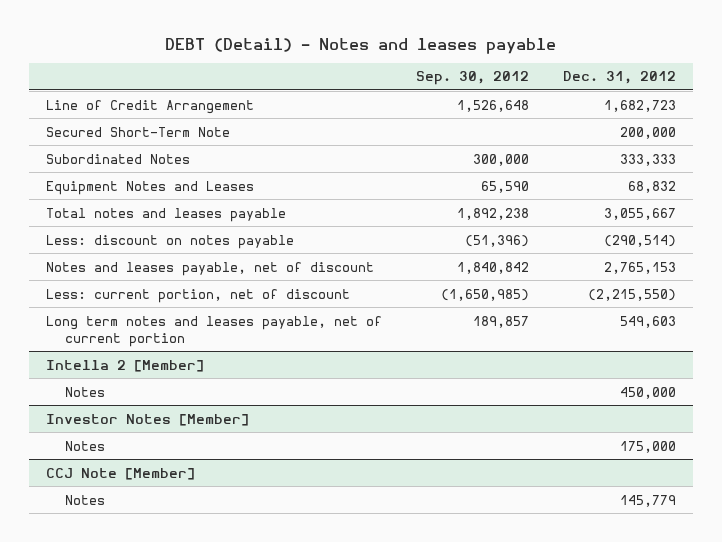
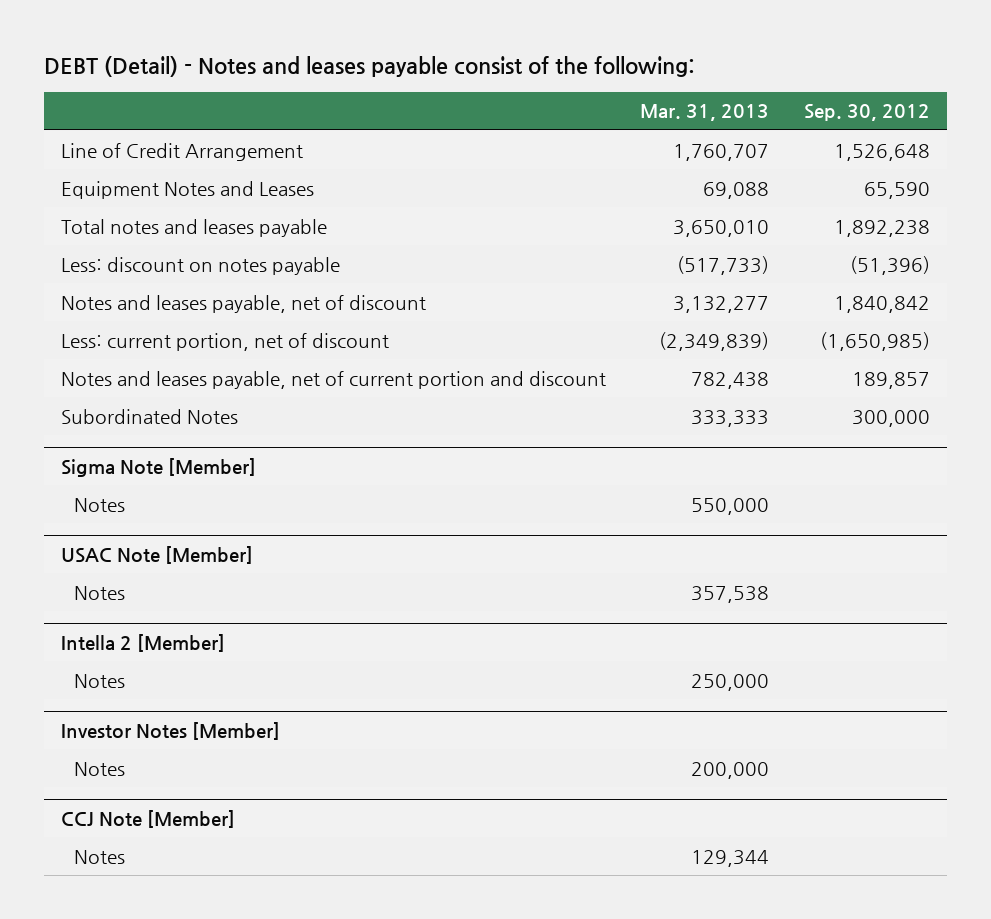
[164,37,556,54] DEBT (Detail) - Notes and leases payable -> [43,55,695,77] DEBT (Detail) - Notes and leases payable consist of the following:
[562,71,676,85] Dec. 31, 2012 -> none
none -> [640,104,770,122] Mar. 31, 2013
[46,126,231,137] Secured Short-Term Note -> none
[46,315,383,347] Long term notes and leases payable, net of current portion -> [61,370,607,389] Notes and leases payable, net of current portion and discount
[46,153,191,164] Subordinated Notes -> [61,408,239,424] Subordinated Notes
none -> [61,457,257,477] Sigma Note [Member]
none -> [74,497,126,512] Notes
none -> [61,545,254,564] USAC Note [Member]
none -> [74,585,126,600] Notes

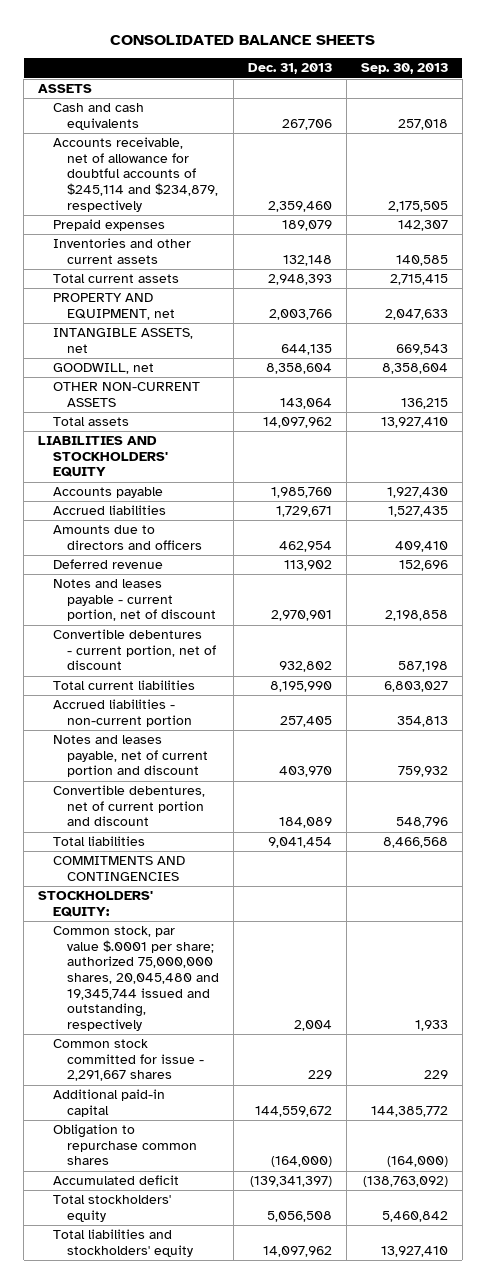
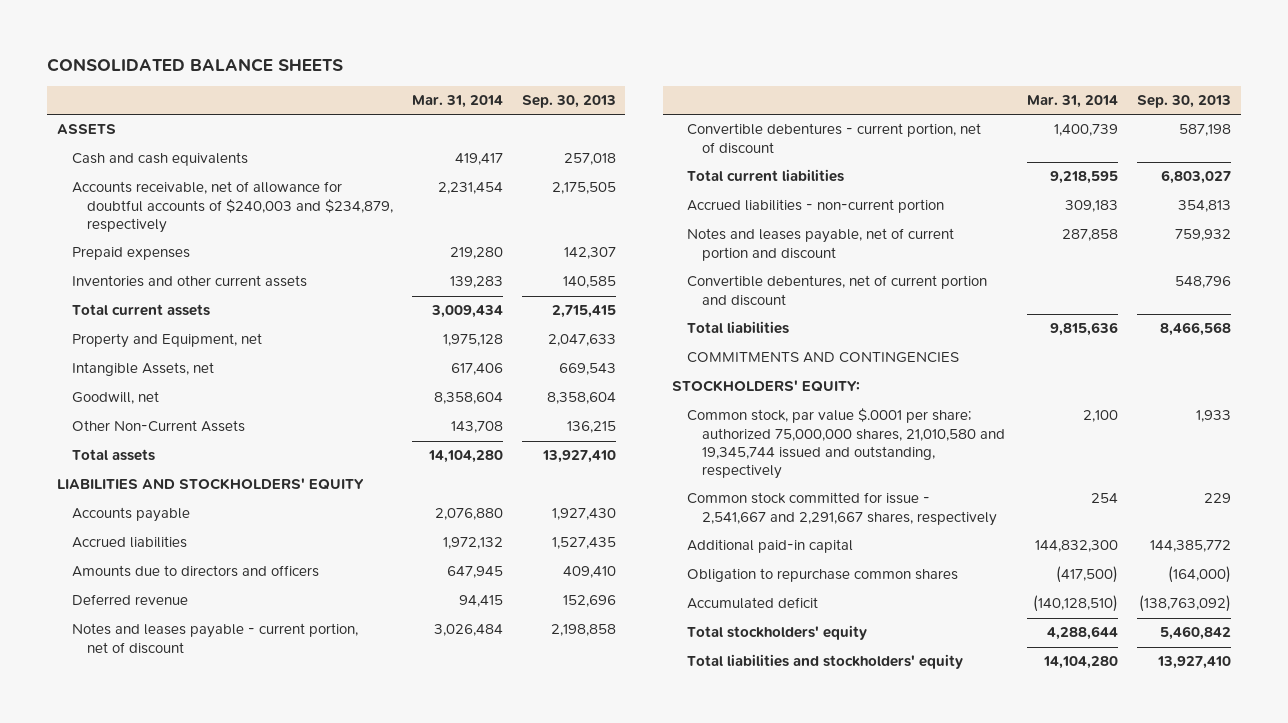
[248,63,333,75] Dec. 31, 2013 -> none
none -> [411,95,503,109] Mar. 31, 2014
[52,137,219,212] Accounts receivable, net of allowance for doubtful accounts of $245,114 and $234,879, respectively -> [71,181,393,233] Accounts receivable, net of allowance for doubtful accounts of $240,003 and $234,879, respectively
[52,293,176,320] PROPERTY AND EQUIPMENT, net -> [71,333,262,349] Property and Equipment, net
[52,328,193,353] INTANGIBLE ASSETS, net -> [71,362,214,377] Intangible Assets, net
[52,363,154,375] GOODWILL, net -> [71,391,159,405] Goodwill, net
[52,382,200,407] OTHER NON-CURRENT ASSETS -> [71,420,245,433] Other Non-Current Assets
[52,926,220,1031] Common stock, par value $.0001 per share; authorized 75,000,000 shares, 20,045,480 and 19,345,744 issued and outstanding, respectively -> [687,408,1006,480] Common stock, par value $.0001 per share; authorized 75,000,000 shares, 21,010,580 and 19,345,744 issued and outstanding, respectively
[52,1039,205,1082] Common stock committed for issue - 2,291,667 shares -> [687,492,998,526] Common stock committed for issue - 2,541,667 and 2,291,667 shares, respectively

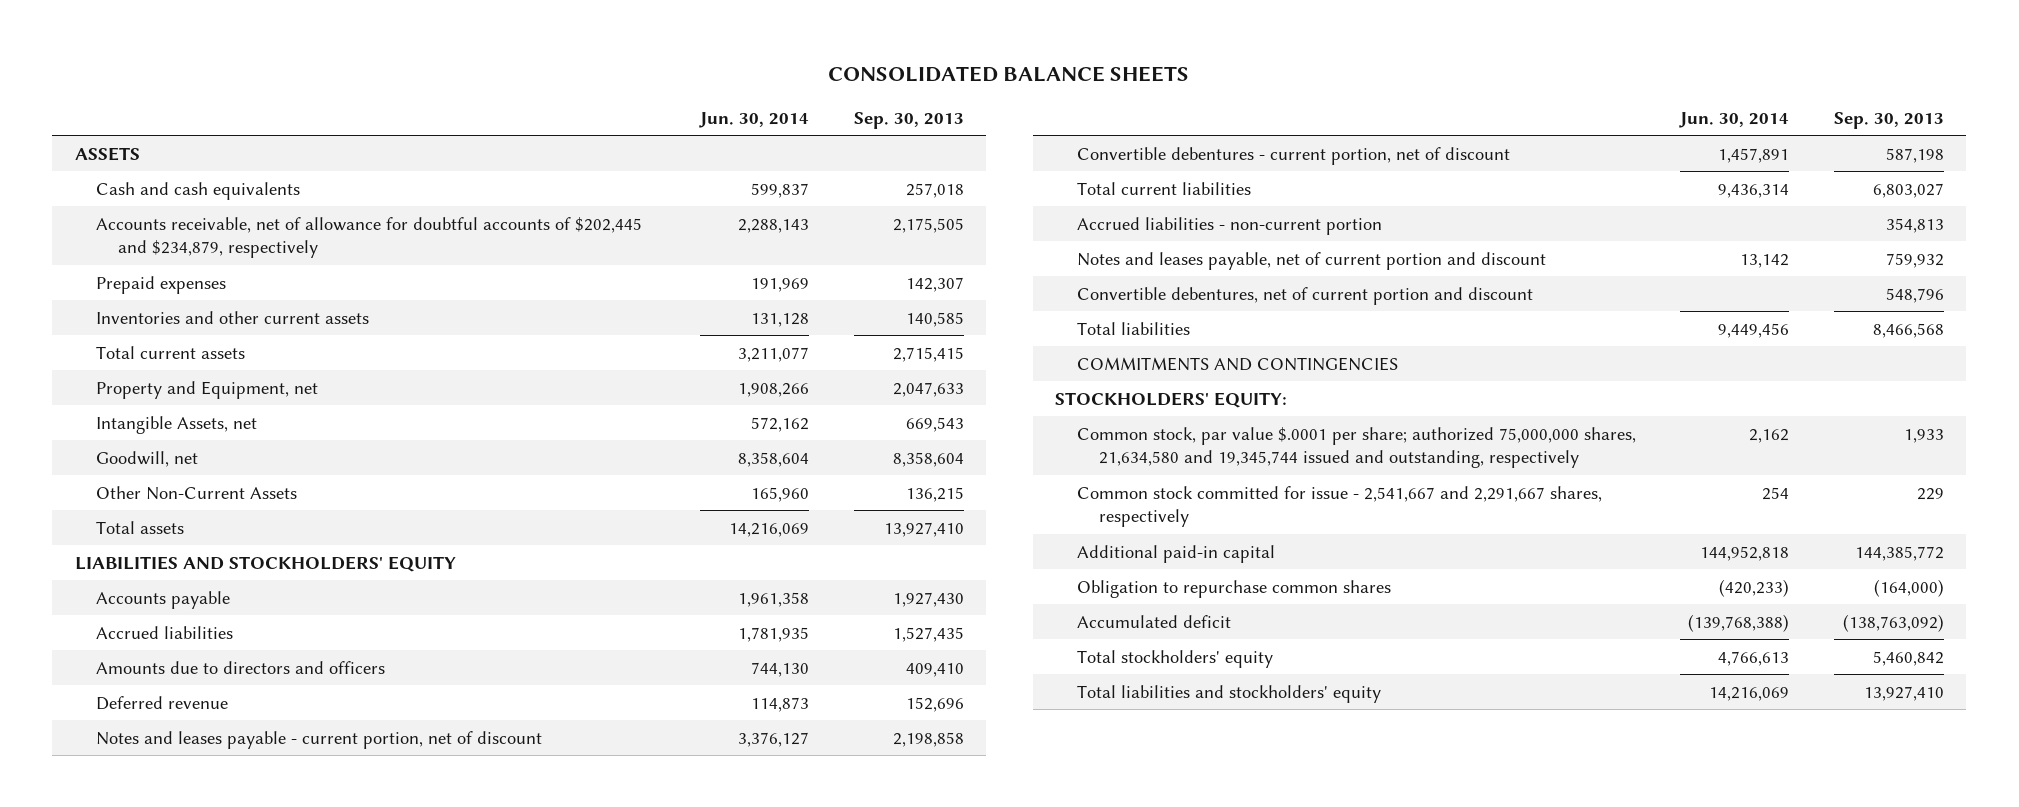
[411,95,503,109] Mar. 31, 2014 -> none
none -> [699,111,810,128] Jun. 30, 2014
[71,181,393,233] Accounts receivable, net of allowance for doubtful accounts of $240,003 and $234,879, respectively -> [96,216,643,259] Accounts receivable, net of allowance for doubtful accounts of $202,445 and $234,879, respectively
[687,408,1006,480] Common stock, par value $.0001 per share; authorized 75,000,000 shares, 21,010,580 and 19,345,744 issued and outstanding, respectively -> [1076,426,1636,469] Common stock, par value $.0001 per share; authorized 75,000,000 shares, 21,634,580 and 19,345,744 issued and outstanding, respectively

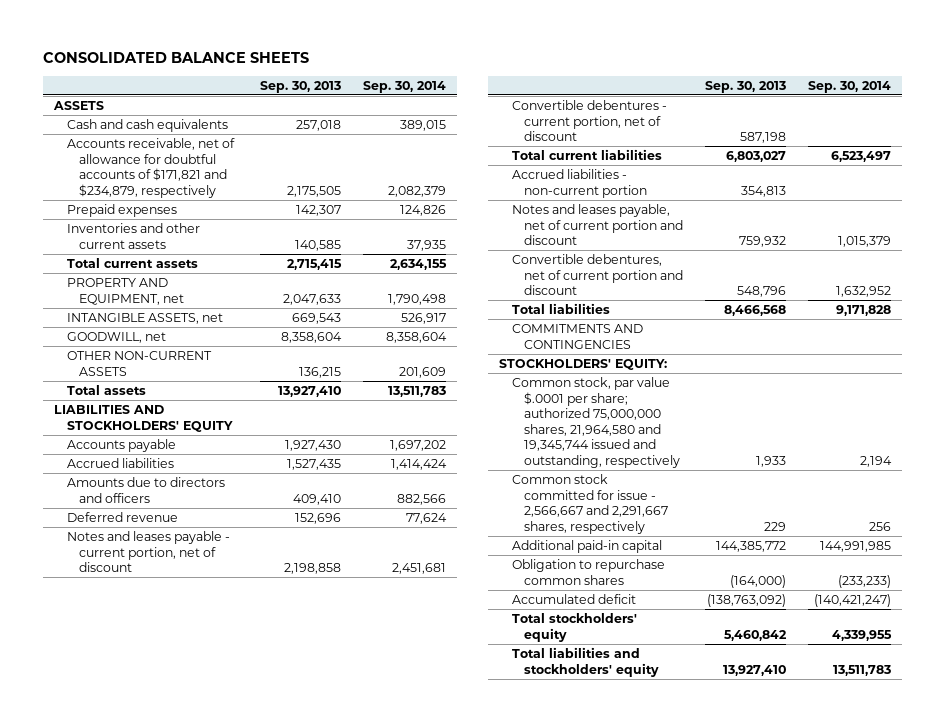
[699,111,810,128] Jun. 30, 2014 -> none
none -> [362,80,446,93] Sep. 30, 2014
[96,216,643,259] Accounts receivable, net of allowance for doubtful accounts of $202,445 and $234,879, respectively -> [66,138,235,198] Accounts receivable, net of allowance for doubtful accounts of $171,821 and $234,879, respectively
[96,380,319,399] Property and Equipment, net -> [66,278,184,305] PROPERTY AND EQUIPMENT, net
[96,415,258,434] Intangible Assets, net -> [66,313,223,325] INTANGIBLE ASSETS, net
[96,450,199,467] Goodwill, net -> [66,332,166,344] GOODWILL, net
[96,485,298,500] Other Non-Current Assets -> [66,351,212,376] OTHER NON-CURRENT ASSETS
[1076,426,1636,469] Common stock, par value $.0001 per share; authorized 75,000,000 shares, 21,634,580 and 19,345,744 issued and outstanding, respectively -> [511,377,680,468] Common stock, par value $.0001 per share; authorized 75,000,000 shares, 21,964,580 and 19,345,744 issued and outstanding, respectively
[1076,485,1602,528] Common stock committed for issue - 2,541,667 and 2,291,667 shares, respectively -> [511,474,668,534] Common stock committed for issue - 2,566,667 and 2,291,667 shares, respectively

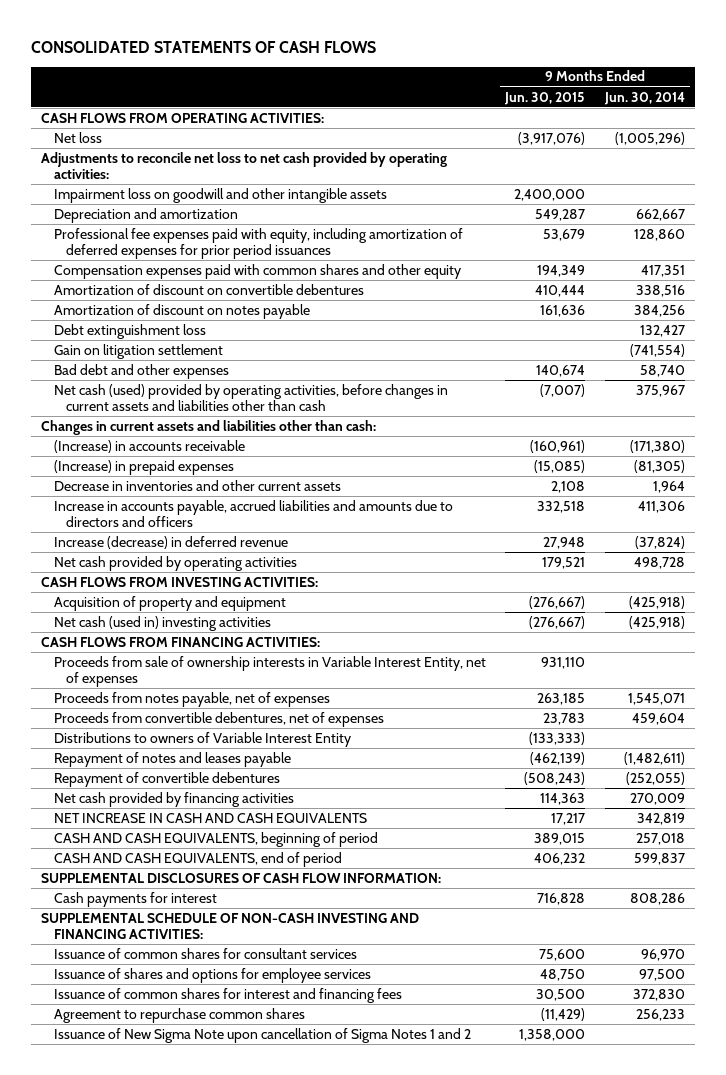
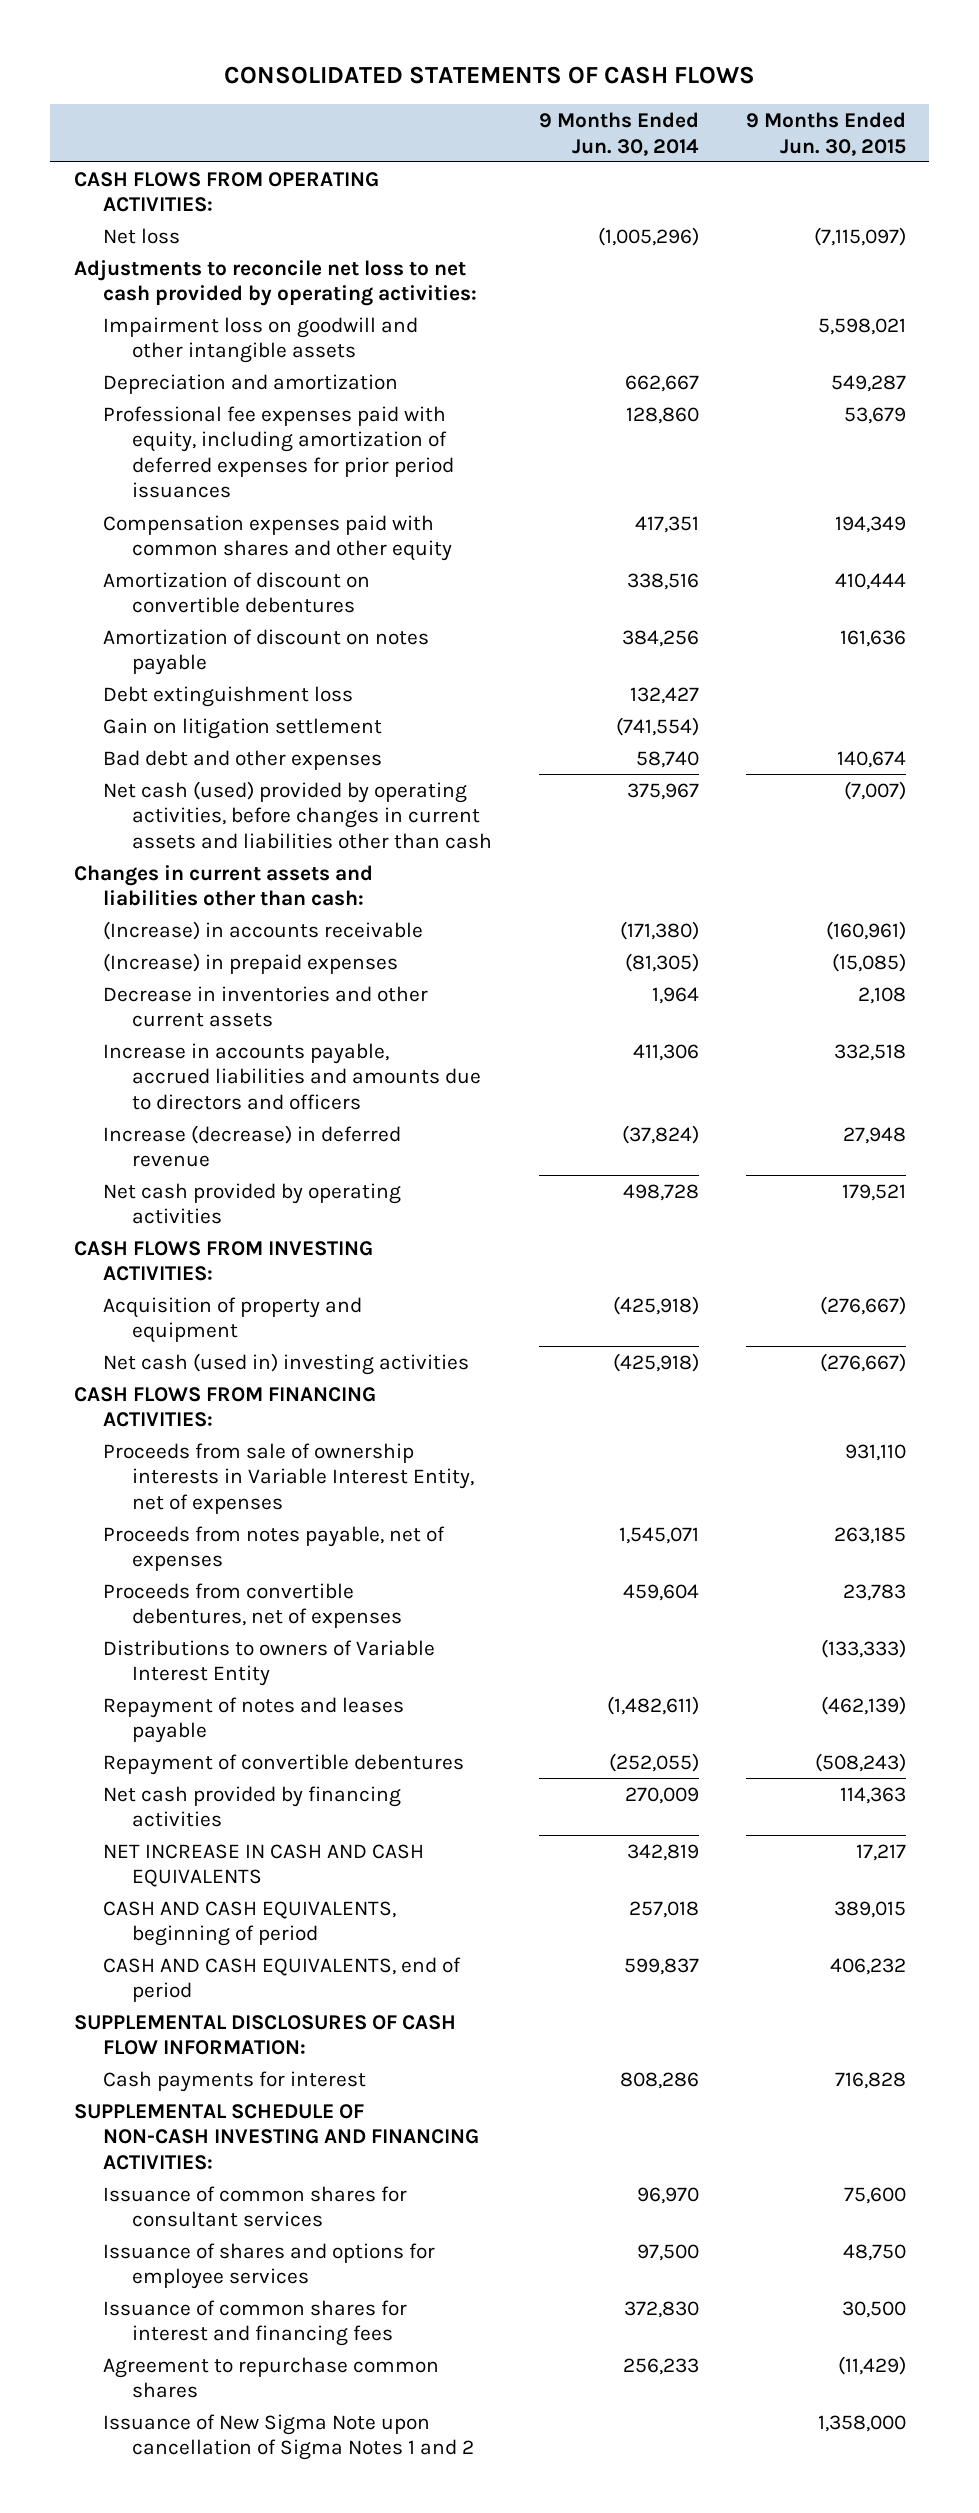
[518,131,586,145] (3,917,076) -> [813,226,906,246] (7,115,097)
[514,188,586,201] 2,400,000 -> [817,317,906,335] 5,598,021

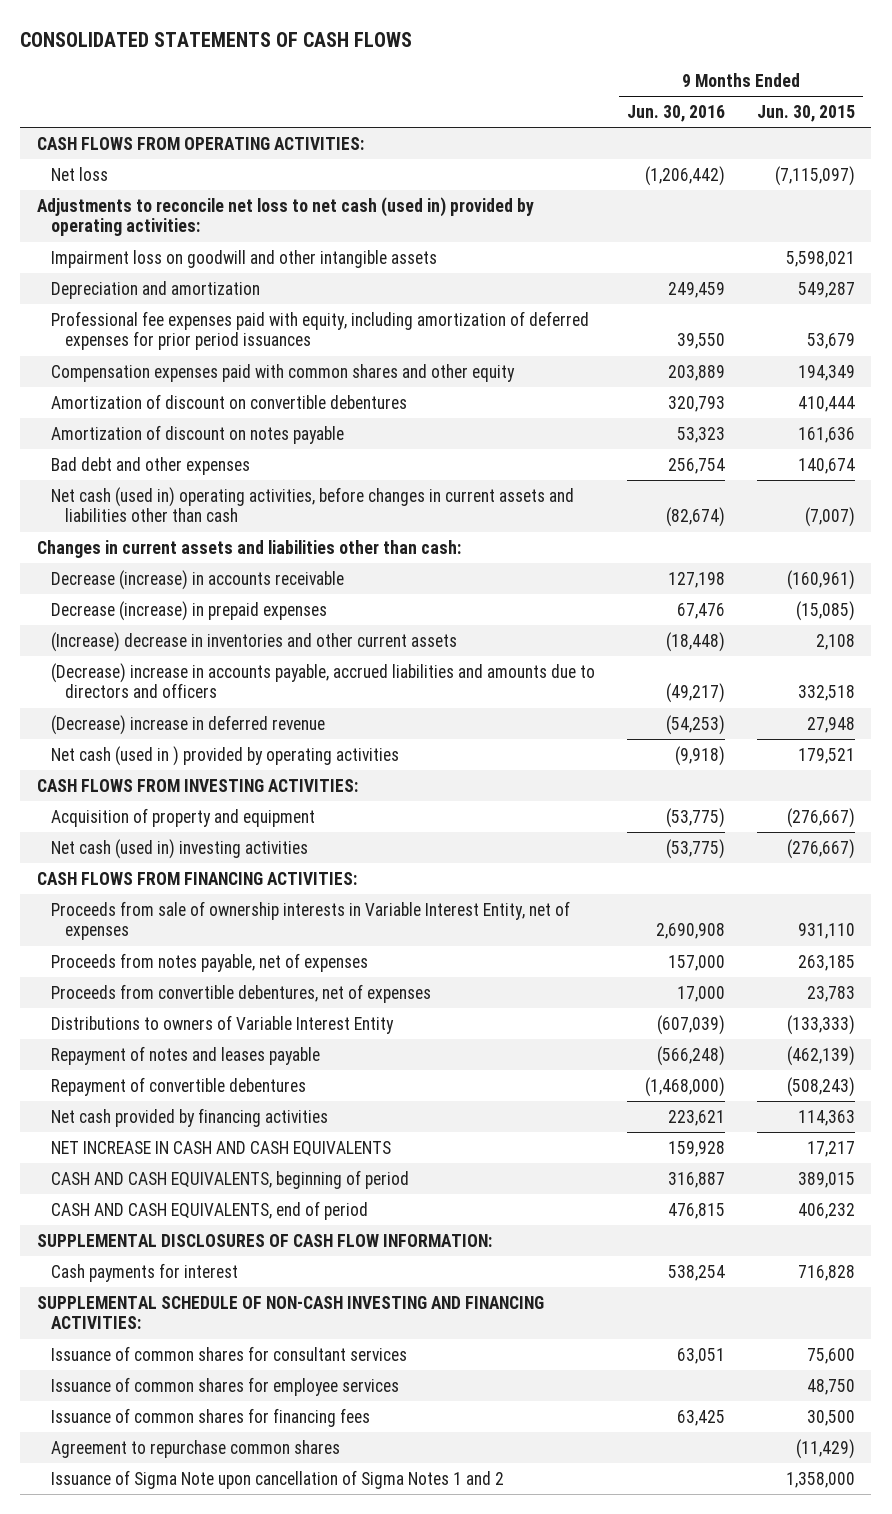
[539,112,700,156] 9 Months Ended Jun. 30, 2014 -> none
none -> [626,104,725,122] Jun. 30, 2016
[73,259,478,307] Adjustments to reconcile net loss to net cash provided by operating activities: -> [36,196,534,237] Adjustments to reconcile net loss to net cash (used in) provided by operating activities:
[103,685,354,707] Debt extinguishment loss -> none
[103,717,383,739] Gain on litigation settlement -> none
[103,780,493,849] Net cash (used) provided by operating activities, before changes in current assets and liabilities other than cash -> [50,486,574,523] Net cash (used in) operating activities, before changes in current assets and liabilities other than cash
[103,920,424,940] (Increase) in accounts receivable -> [50,569,344,590] Decrease (increase) in accounts receivable
[103,952,399,974] (Increase) in prepaid expenses -> [50,600,327,621] Decrease (increase) in prepaid expenses
[103,985,429,1028] Decrease in inventories and other current assets -> [50,631,457,652] (Increase) decrease in inventories and other current assets
[103,1042,482,1110] Increase in accounts payable, accrued liabilities and amounts due to directors and officers -> [50,662,595,699] (Decrease) increase in accounts payable, accrued liabilities and amounts due to directors and officers
[103,1124,402,1168] Increase (decrease) in deferred revenue -> [50,714,325,735] (Decrease) increase in deferred revenue
[103,1182,402,1225] Net cash provided by operating activities -> [50,745,399,766] Net cash (used in ) provided by operating activities
[103,2242,436,2290] Issuance of shares and options for employee services -> [50,1376,399,1396] Issuance of common shares for employee services
[103,2299,408,2347] Issuance of common shares for interest and financing fees -> [50,1407,370,1427] Issuance of common shares for financing fees
[103,2413,475,2461] Issuance of New Sigma Note upon cancellation of Sigma Notes 1 and 2 -> [50,1469,504,1489] Issuance of Sigma Note upon cancellation of Sigma Notes 1 and 2

